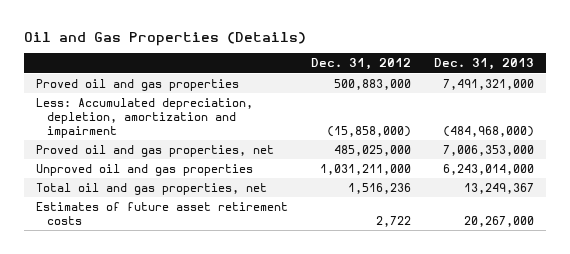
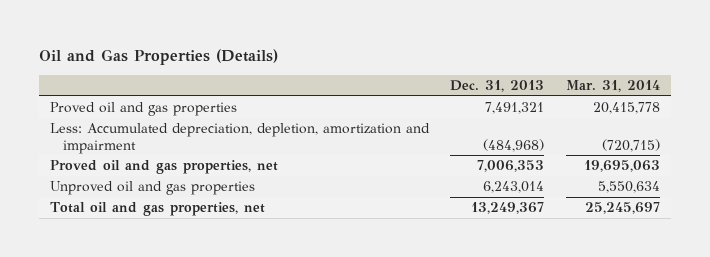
[311,58,412,71] Dec. 31, 2012 -> none
none -> [566,80,661,93] Mar. 31, 2014
[443,79,535,91] 7,491,321,000 -> [485,102,545,115] 7,491,321
[443,125,535,137] (484,968,000) -> [483,138,545,152] (484,968)
[443,145,535,157] 7,006,353,000 -> [477,160,545,173] 7,006,353
[443,164,535,176] 6,243,014,000 -> [483,181,545,194] 6,243,014
[35,202,288,225] Estimates of future asset retirement costs -> none

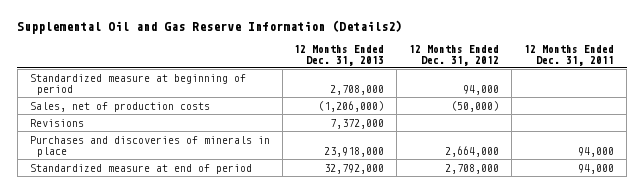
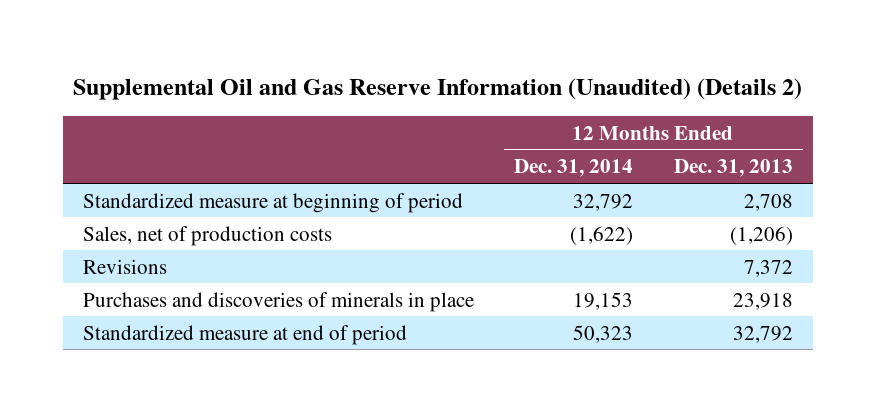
[17,20,403,35] Supplemental Oil and Gas Reserve Information (Details2) -> [72,78,802,101] Supplemental Oil and Gas Reserve Information (Unaudited) (Details 2)
[409,44,500,66] 12 Months Ended Dec. 31, 2012 -> none
[524,44,615,66] 12 Months Ended Dec. 31, 2011 -> none
none -> [514,159,634,178] Dec. 31, 2014
[330,84,385,95] 2,708,000 -> [743,193,793,211] 2,708
[318,100,385,112] (1,206,000) -> [729,225,793,245] (1,206)
[330,118,385,129] 7,372,000 -> [743,259,793,277] 7,372
[324,146,385,157] 23,918,000 -> [732,292,793,310] 23,918
[324,163,385,174] 32,792,000 -> [732,325,793,343] 32,792

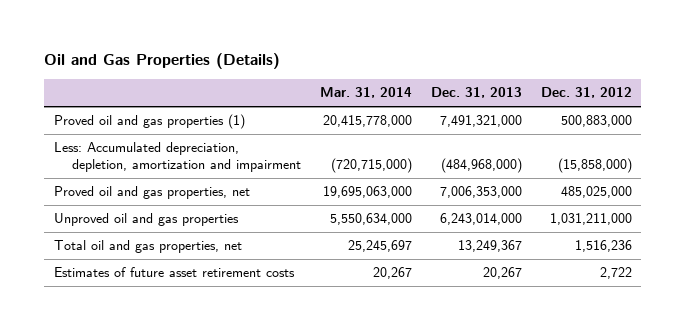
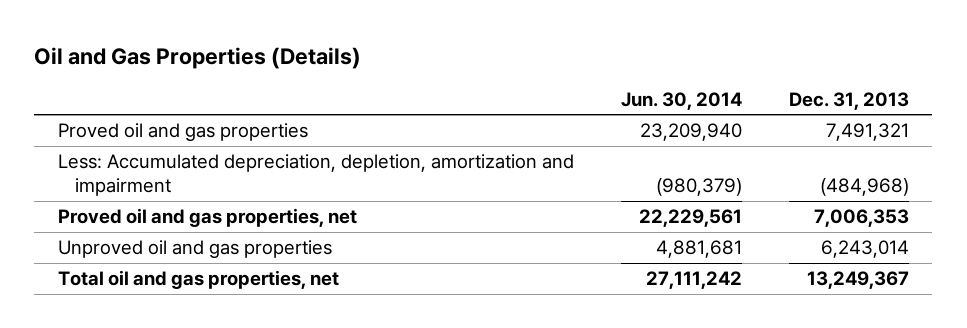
[320,87,413,99] Mar. 31, 2014 -> none
[540,87,632,99] Dec. 31, 2012 -> none
none -> [620,91,742,110] Jun. 30, 2014
[53,114,245,130] Proved oil and gas properties (1) -> [57,123,308,142] Proved oil and gas properties
[439,115,522,128] 7,491,321,000 -> [825,123,909,142] 7,491,321
[440,157,522,173] (484,968,000) -> [819,178,909,197] (484,968)
[439,186,522,199] 7,006,353,000 -> [813,209,909,228] 7,006,353
[439,213,522,226] 6,243,014,000 -> [820,240,909,259] 6,243,014
[53,267,295,278] Estimates of future asset retirement costs -> none

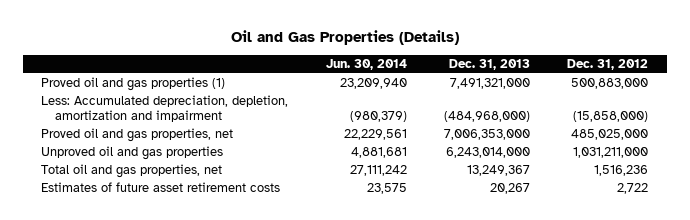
none -> [567,59,649,71] Dec. 31, 2012
[57,123,308,142] Proved oil and gas properties -> [41,77,226,92] Proved oil and gas properties (1)
[825,123,909,142] 7,491,321 -> [449,78,530,90] 7,491,321,000
[819,178,909,197] (484,968) -> [443,111,530,123] (484,968,000)
[813,209,909,228] 7,006,353 -> [443,129,530,141] 7,006,353,000
[820,240,909,259] 6,243,014 -> [445,147,530,159] 6,243,014,000
none -> [41,182,281,193] Estimates of future asset retirement costs

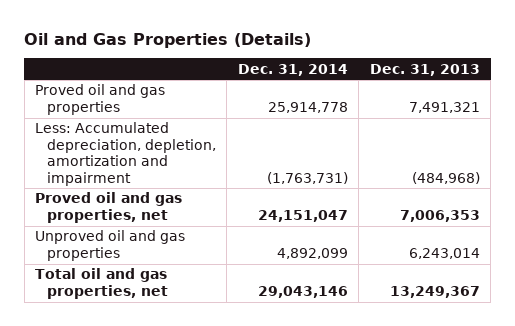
[325,59,407,71] Jun. 30, 2014 -> none
[567,59,649,71] Dec. 31, 2012 -> none
none -> [237,63,348,76] Dec. 31, 2014
[41,77,226,92] Proved oil and gas properties (1) -> [35,84,166,115] Proved oil and gas properties
[449,78,530,90] 7,491,321,000 -> [408,101,480,113] 7,491,321
[443,111,530,123] (484,968,000) -> [411,171,480,184] (484,968)
[443,129,530,141] 7,006,353,000 -> [399,209,480,222] 7,006,353
[445,147,530,159] 6,243,014,000 -> [408,247,480,259] 6,243,014
[41,182,281,193] Estimates of future asset retirement costs -> none

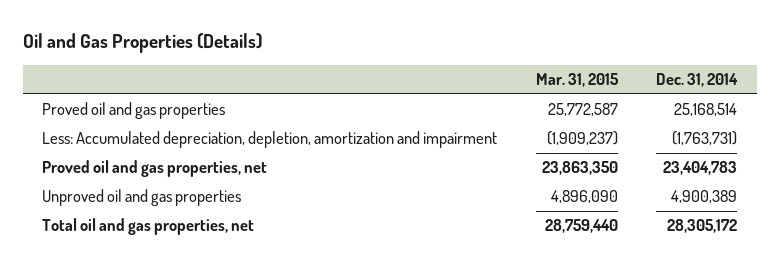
[369,63,480,76] Dec. 31, 2013 -> none
none -> [535,73,619,88] Mar. 31, 2015
[267,101,348,113] 25,914,778 -> [674,103,738,117] 25,168,514
[257,209,348,222] 24,151,047 -> [663,161,738,176] 23,404,783
[276,247,348,259] 4,892,099 -> [671,190,738,204] 4,900,389
[257,285,348,298] 29,043,146 -> [667,219,738,234] 28,305,172

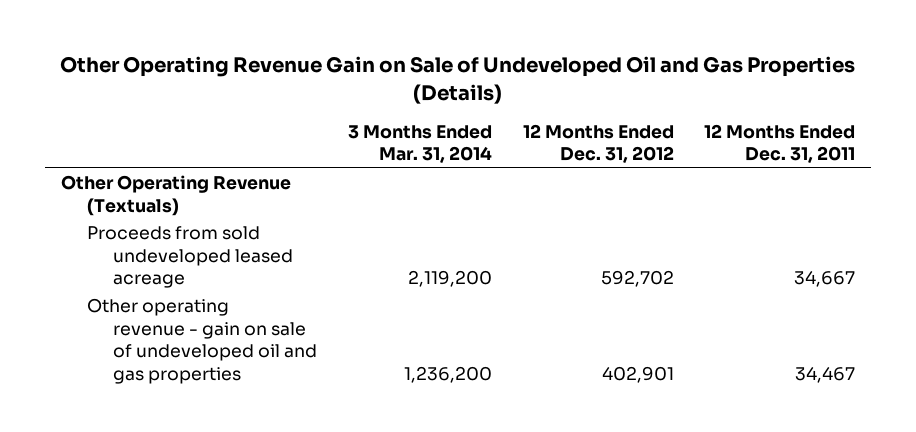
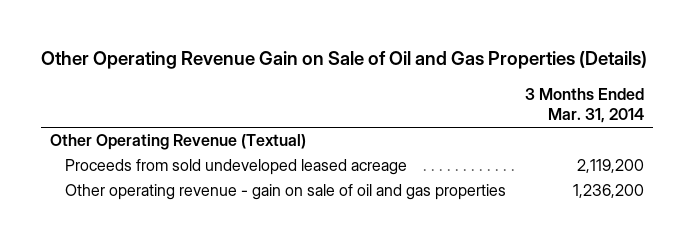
[60,56,856,104] Other Operating Revenue Gain on Sale of Undeveloped Oil and Gas Properties (Details) -> [40,51,647,70] Other Operating Revenue Gain on Sale of Oil and Gas Properties (Details)
[522,123,674,164] 12 Months Ended Dec. 31, 2012 -> none
[704,123,856,164] 12 Months Ended Dec. 31, 2011 -> none
[60,175,291,216] Other Operating Revenue (Textuals) -> [49,134,306,151] Other Operating Revenue (Textual)
[86,298,318,384] Other operating revenue - gain on sale of undeveloped oil and gas properties -> [65,184,507,201] Other operating revenue - gain on sale of oil and gas properties

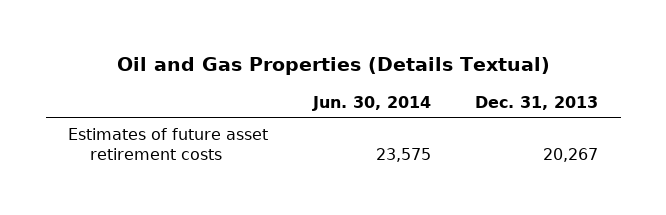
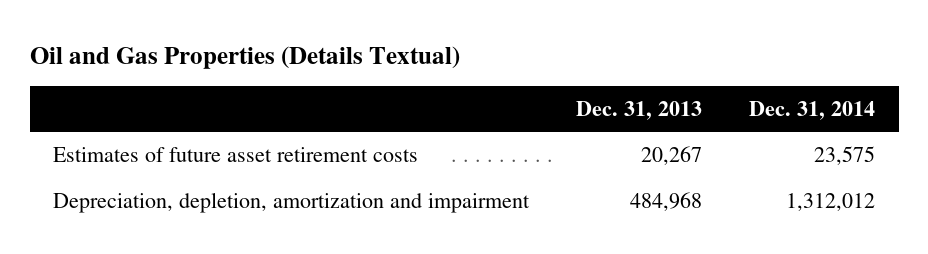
[311,96,431,112] Jun. 30, 2014 -> none
none -> [749,100,876,120] Dec. 31, 2014
none -> [53,192,531,214] Depreciation, depletion, amortization and impairment

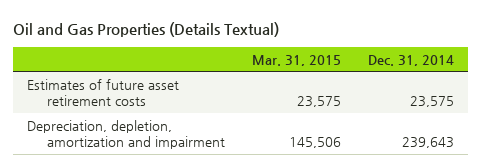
[576,100,703,120] Dec. 31, 2013 -> none
none -> [251,54,341,66] Mar. 31, 2015
[786,193,876,212] 1,312,012 -> [402,136,455,148] 239,643

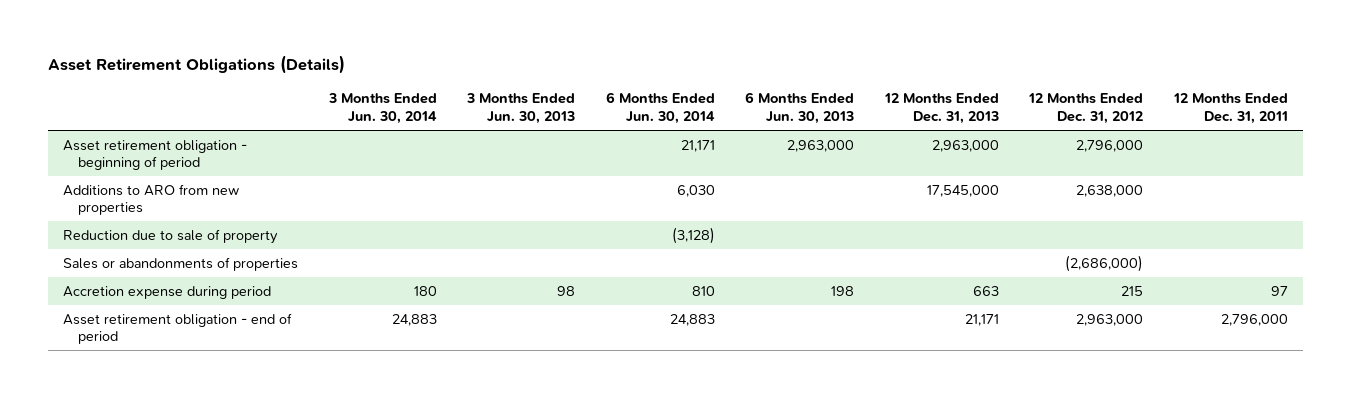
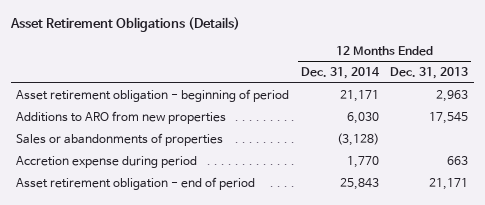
[327,93,437,125] 3 Months Ended Jun. 30, 2014 -> none
[466,93,576,125] 3 Months Ended Jun. 30, 2013 -> none
[605,92,715,125] 6 Months Ended Jun. 30, 2014 -> none
[745,92,855,125] 6 Months Ended Jun. 30, 2013 -> none
[1028,93,1144,125] 12 Months Ended Dec. 31, 2012 -> none
[1172,93,1288,125] 12 Months Ended Dec. 31, 2011 -> none
none -> [300,67,380,80] Dec. 31, 2014
[62,228,278,244] Reduction due to sale of property -> none
[931,139,999,152] 2,963,000 -> [436,89,469,102] 2,963
[926,184,999,197] 17,545,000 -> [429,111,469,124] 17,545

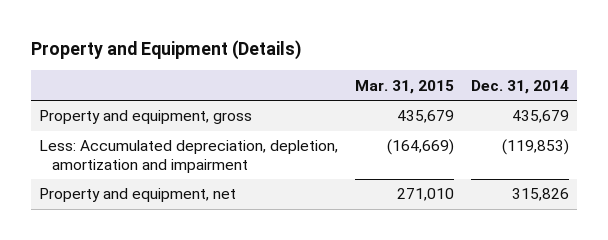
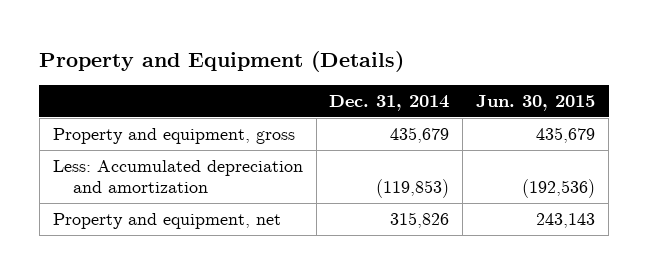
[355,79,455,94] Mar. 31, 2015 -> none
none -> [476,95,596,112] Jun. 30, 2015
[39,140,339,173] Less: Accumulated depreciation, depletion, amortization and impairment -> [52,160,303,194] Less: Accumulated depreciation and amortization

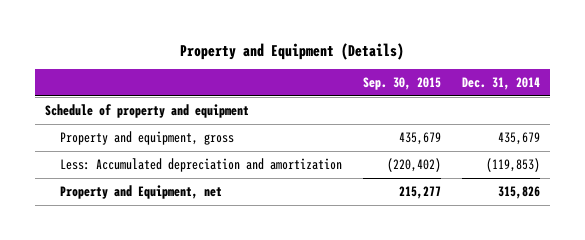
[476,95,596,112] Jun. 30, 2015 -> none
none -> [362,77,441,91] Sep. 30, 2015
none -> [45,104,250,119] Schedule of property and equipment
[52,213,281,230] Property and equipment, net -> [59,185,222,200] Property and Equipment, net

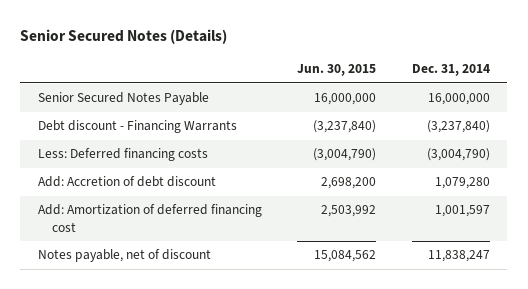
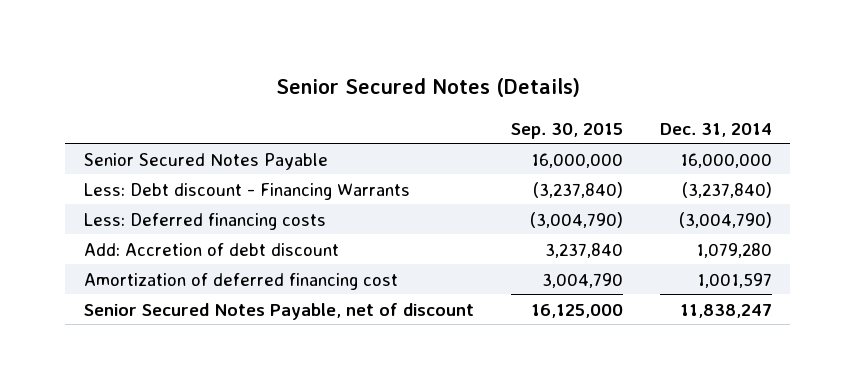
[297,64,377,77] Jun. 30, 2015 -> none
none -> [510,122,623,139] Sep. 30, 2015
[38,120,238,134] Debt discount - Financing Warrants -> [83,182,410,200] Less: Debt discount - Financing Warrants
[38,204,263,232] Add: Amortization of deferred financing cost -> [83,272,398,290] Amortization of deferred financing cost
[38,249,212,263] Notes payable, net of discount -> [83,302,474,320] Senior Secured Notes Payable, net of discount

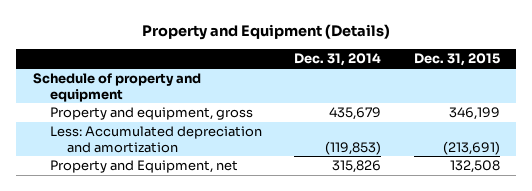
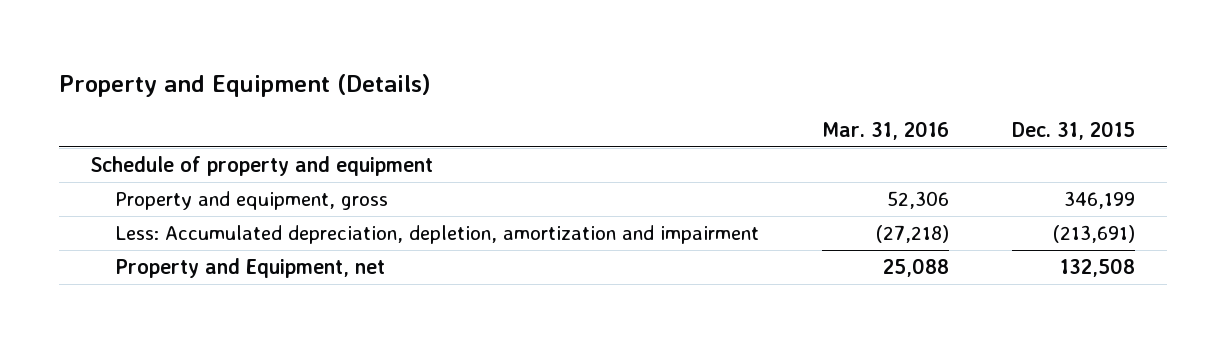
[294,53,382,67] Dec. 31, 2014 -> none
none -> [822,121,950,141] Mar. 31, 2016
[49,126,262,153] Less: Accumulated depreciation and amortization -> [114,225,759,245] Less: Accumulated depreciation, depletion, amortization and impairment

